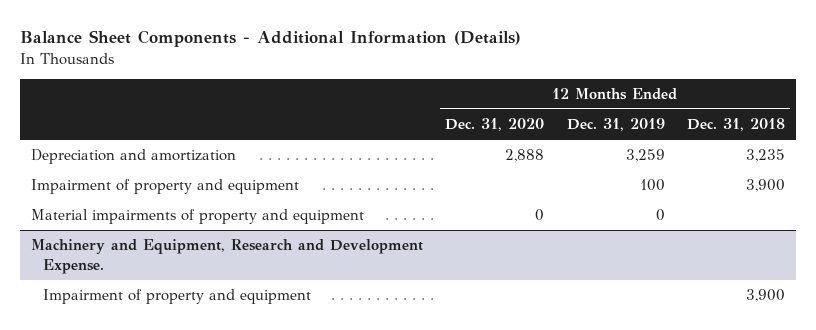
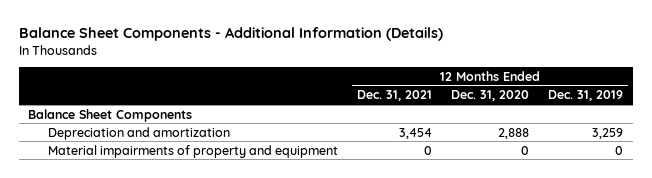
[686,118,785,132] Dec. 31, 2018 -> none
none -> [356,90,432,102] Dec. 31, 2021
none -> [28,108,193,122] Balance Sheet Components
[31,179,300,195] Impairment of property and equipment -> none
[31,239,424,274] Machinery and Equipment, Research and Development Expense. -> none
[42,289,311,305] Impairment of property and equipment -> none

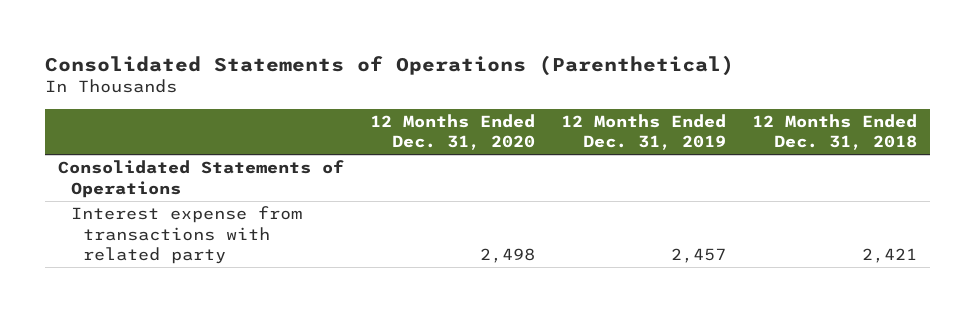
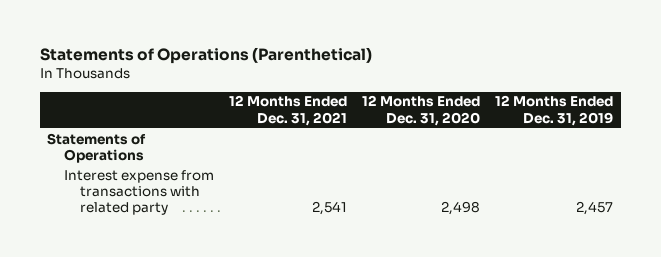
[45,54,735,76] Consolidated Statements of Operations (Parenthetical) -> [39,47,372,65] Statements of Operations (Parenthetical)
[751,113,917,151] 12 Months Ended Dec. 31, 2018 -> none
none -> [229,95,348,126] 12 Months Ended Dec. 31, 2021
[58,160,345,198] Consolidated Statements of Operations -> [47,132,147,163] Statements of Operations

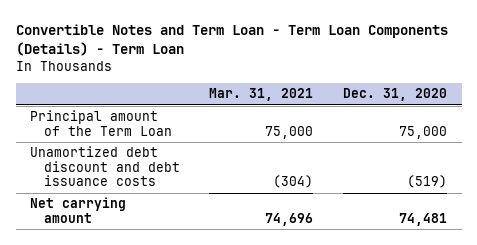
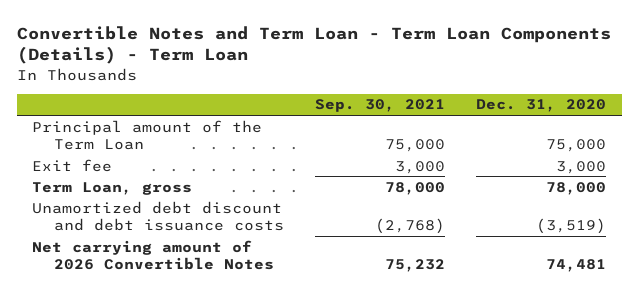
[209,88,314,102] Mar. 31, 2021 -> none
none -> [314,99,445,113] Sep. 30, 2021
none -> [32,158,113,172] Exit fee
none -> [32,181,193,195] Term Loan, gross
[406,175,447,189] (519) -> [535,217,606,234] (3,519)
[30,197,127,223] Net carrying amount -> [32,239,274,270] Net carrying amount of 2026 Convertible Notes

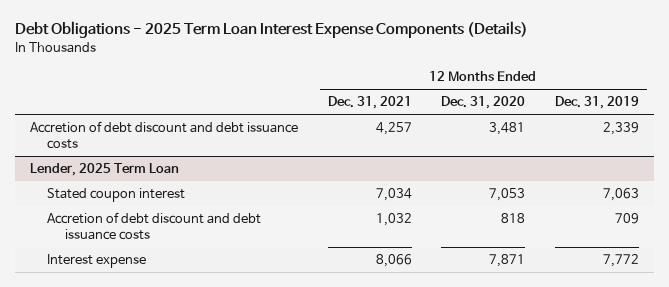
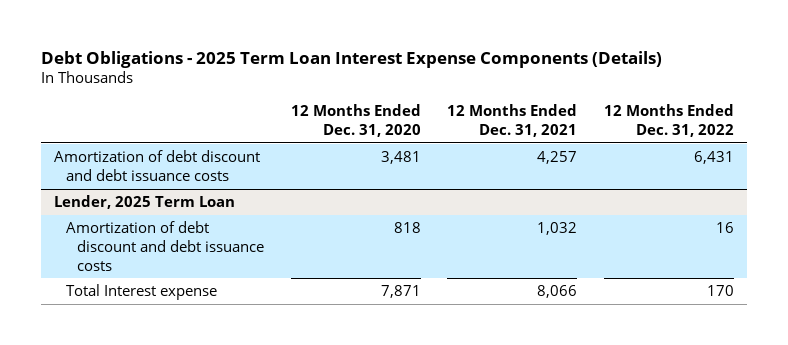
[555,96,640,110] Dec. 31, 2019 -> none
none -> [603,104,734,138] 12 Months Ended Dec. 31, 2022
[29,121,298,150] Accretion of debt discount and debt issuance costs -> [54,150,261,181] Amortization of debt discount and debt issuance costs
[47,188,186,203] Stated coupon interest -> none
[47,212,262,241] Accretion of debt discount and debt issuance costs -> [65,221,265,271] Amortization of debt discount and debt issuance costs
[47,254,147,269] Interest expense -> [65,284,217,301] Total Interest expense

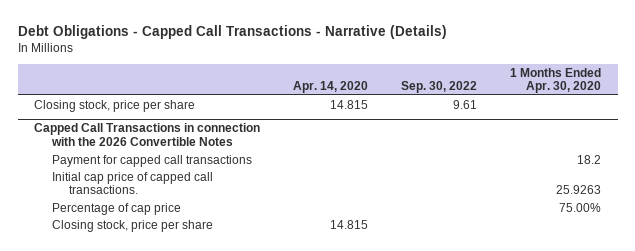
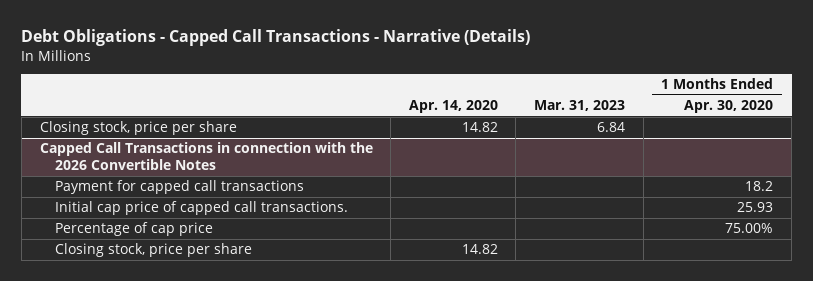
[401,81,478,94] Sep. 30, 2022 -> none
none -> [534,100,626,112] Mar. 31, 2023
[330,99,369,109] 14.815 -> [461,122,498,133] 14.82
[556,185,602,195] 25.9263 -> [737,202,774,213] 25.93
[330,219,369,229] 14.815 -> [461,244,498,255] 14.82

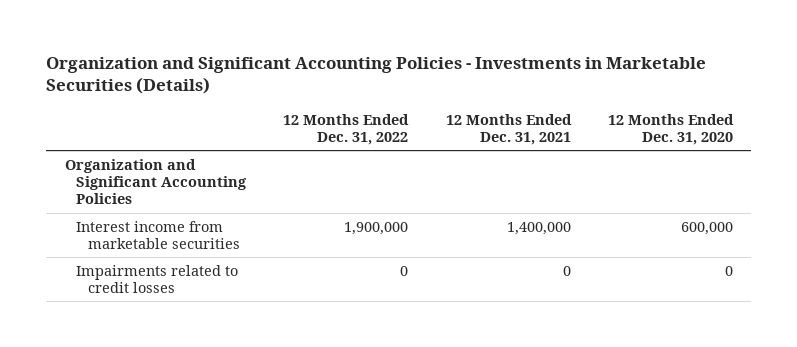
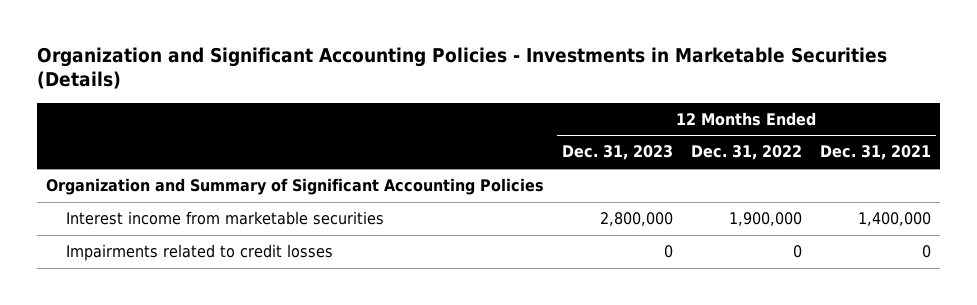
[607,113,734,146] 12 Months Ended Dec. 31, 2020 -> none
none -> [561,145,673,161] Dec. 31, 2023
[64,158,248,205] Organization and Significant Accounting Policies -> [45,178,544,196] Organization and Summary of Significant Accounting Policies

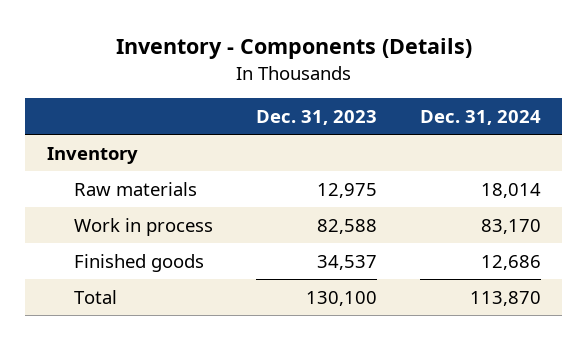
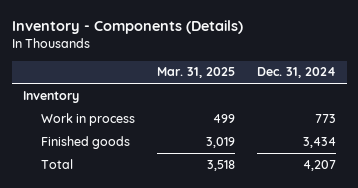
[255,109,377,125] Dec. 31, 2023 -> none
none -> [156,67,235,79] Mar. 31, 2025
[74,181,198,196] Raw materials -> none
[480,218,541,234] 83,170 -> [314,113,336,123] 773
[480,254,541,270] 12,686 -> [302,136,336,148] 3,434
[469,290,541,306] 113,870 -> [302,159,336,171] 4,207

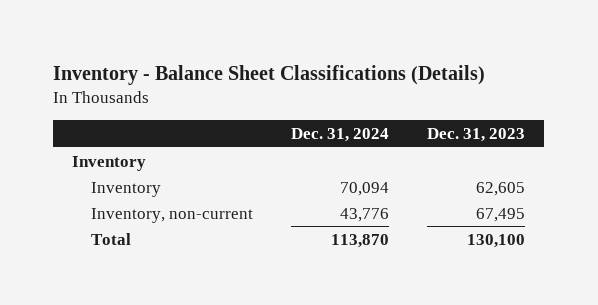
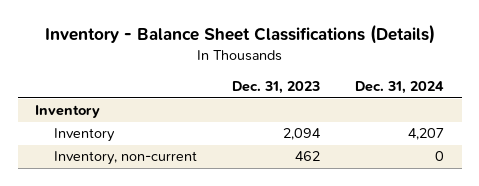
[91,232,132,245] Total -> none
[340,181,390,196] 70,094 -> [408,128,445,141] 4,207
[476,181,526,196] 62,605 -> [283,128,322,141] 2,094
[340,207,390,222] 43,776 -> [435,151,445,162] 0
[476,207,526,222] 67,495 -> [295,151,321,162] 462

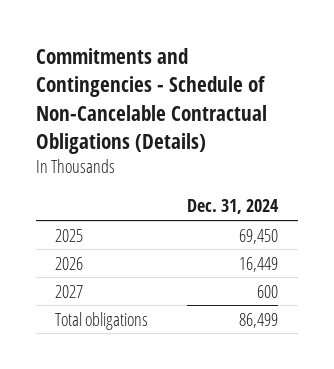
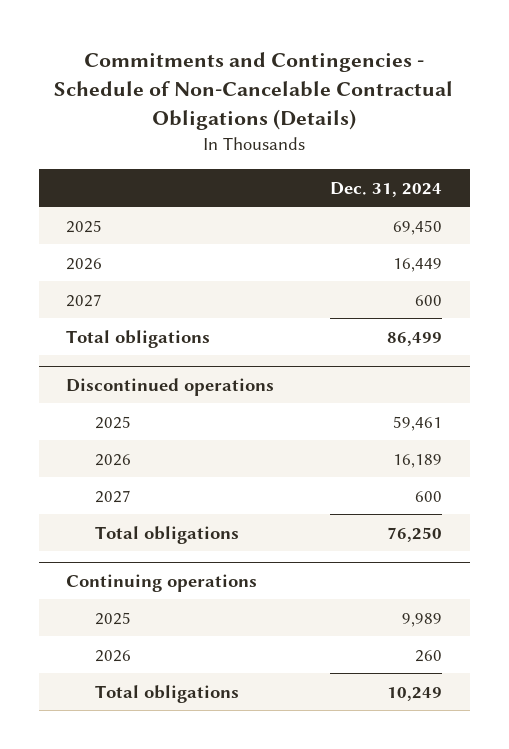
none -> [66,377,275,396] Discontinued operations
none -> [94,415,131,429] 2025
none -> [94,453,131,466] 2026
none -> [94,489,131,503] 2027
none -> [94,525,239,544] Total obligations
none -> [66,573,258,592] Continuing operations
none -> [94,611,131,625] 2025
none -> [94,649,131,662] 2026
none -> [94,684,239,703] Total obligations

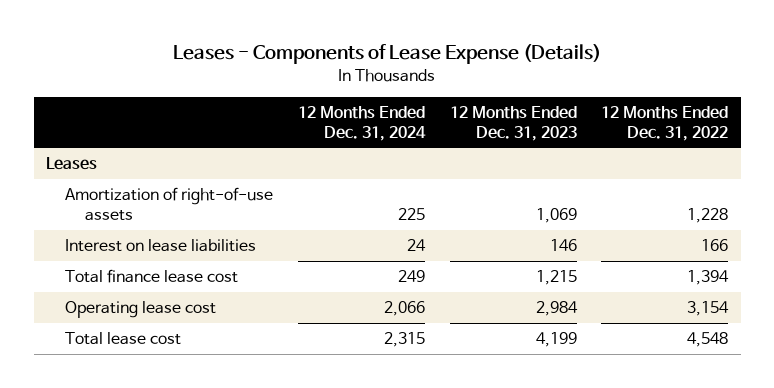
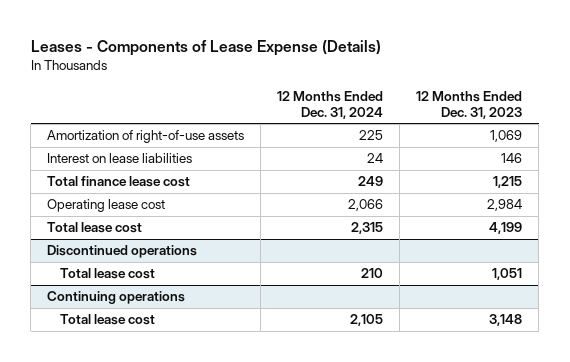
[601,105,729,141] 12 Months Ended Dec. 31, 2022 -> none
[46,157,98,171] Leases -> none
none -> [47,245,198,259] Discontinued operations
none -> [59,268,155,280] Total lease cost
none -> [47,291,186,305] Continuing operations
none -> [59,314,155,326] Total lease cost

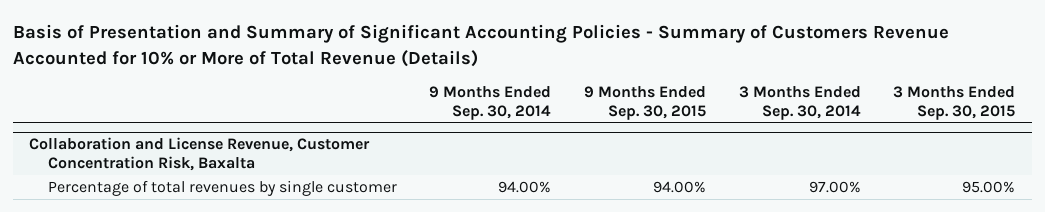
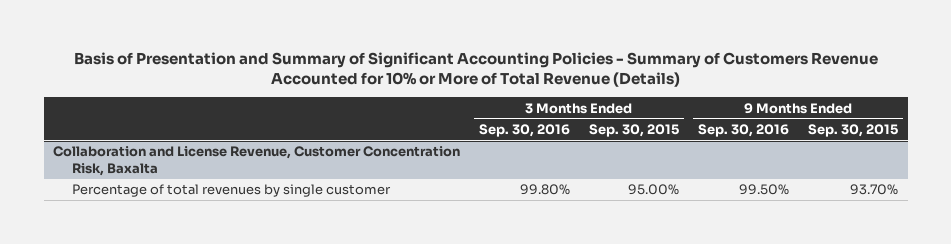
[429,85,552,120] 9 Months Ended Sep. 30, 2014 -> none
[738,85,861,120] 3 Months Ended Sep. 30, 2014 -> none
none -> [479,123,571,137] Sep. 30, 2016
none -> [698,123,790,137] Sep. 30, 2016
[652,180,706,193] 94.00% -> [850,184,899,196] 93.70%

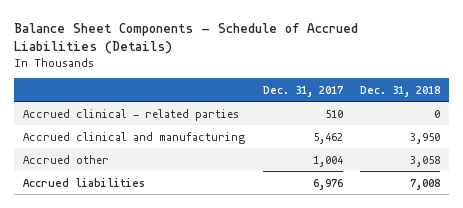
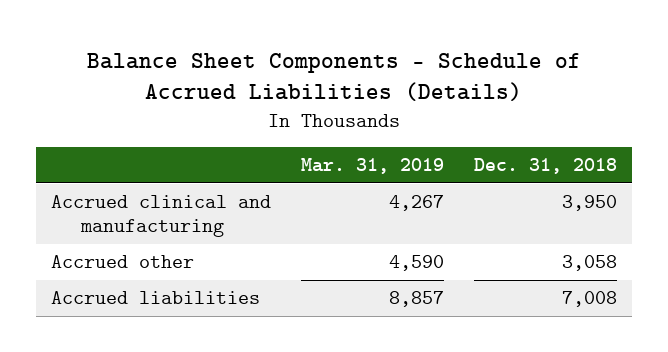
[262,85,343,97] Dec. 31, 2017 -> none
none -> [301,157,445,174] Mar. 31, 2019
[23,108,240,121] Accrued clinical - related parties -> none

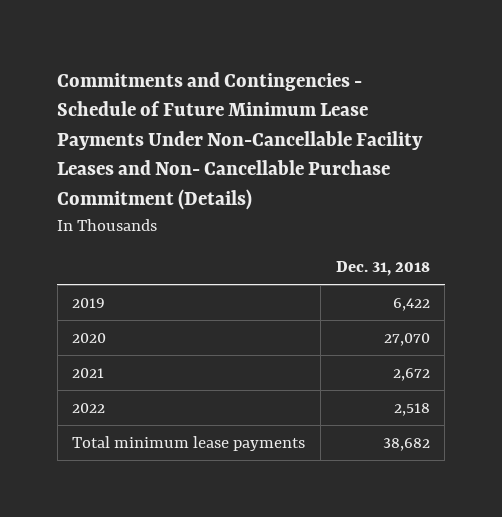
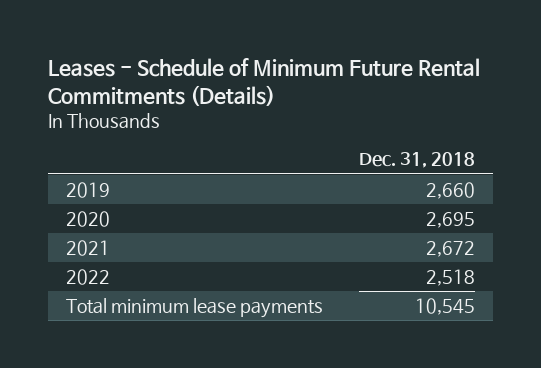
[57,71,424,210] Commitments and Contingencies - Schedule of Future Minimum Lease Payments Under Non-Cancellable Facility Leases and Non- Cancellable Purchase Commitment (Details) -> [47,58,480,106] Leases - Schedule of Minimum Future Rental Commitments (Details)
[392,297,430,311] 6,422 -> [426,181,476,199] 2,660
[383,332,430,346] 27,070 -> [426,211,476,228] 2,695
[382,437,430,451] 38,682 -> [415,297,476,315] 10,545

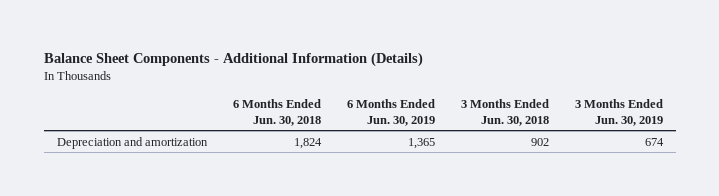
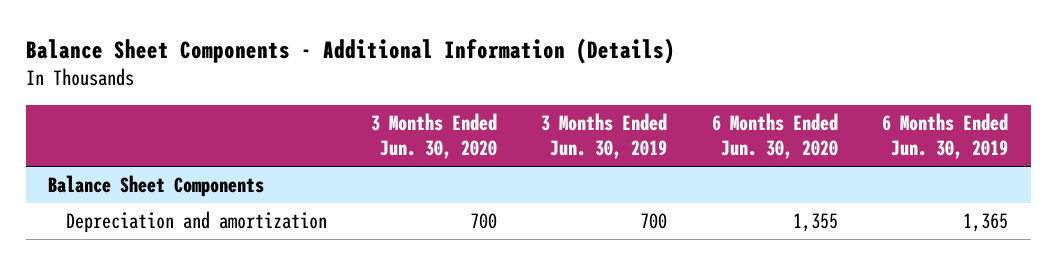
[232,98,321,126] 6 Months Ended Jun. 30, 2018 -> none
[460,98,549,126] 3 Months Ended Jun. 30, 2018 -> none
none -> [371,113,498,160] 3 Months Ended Jun. 30, 2020
none -> [711,113,838,160] 6 Months Ended Jun. 30, 2020
none -> [48,175,265,198] Balance Sheet Components
[644,137,664,146] 674 -> [640,213,668,230] 700

